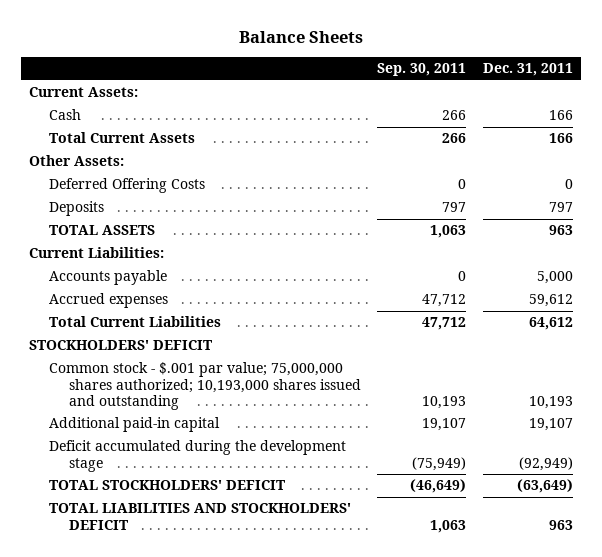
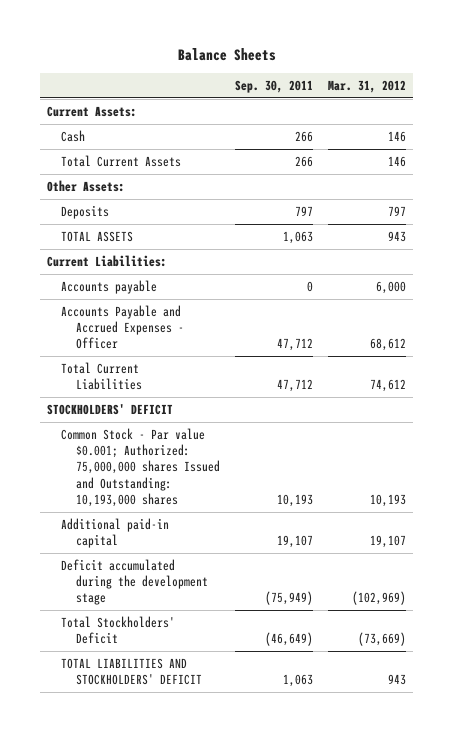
[482,63,573,77] Dec. 31, 2011 -> none
none -> [327,79,406,93] Mar. 31, 2012
[48,178,205,194] Deferred Offering Costs -> none
[48,293,168,309] Accrued expenses -> [61,304,184,350] Accounts Payable and Accrued Expenses - Officer
[48,362,361,411] Common stock - $.001 par value; 75,000,000 shares authorized; 10,193,000 shares issued and outstanding -> [61,427,220,507] Common Stock - Par value $0.001; Authorized: 75,000,000 shares Issued and Outstanding: 10,193,000 shares
[48,480,285,491] TOTAL STOCKHOLDERS' DEFICIT -> [61,615,176,645] Total Stockholders' Deficit

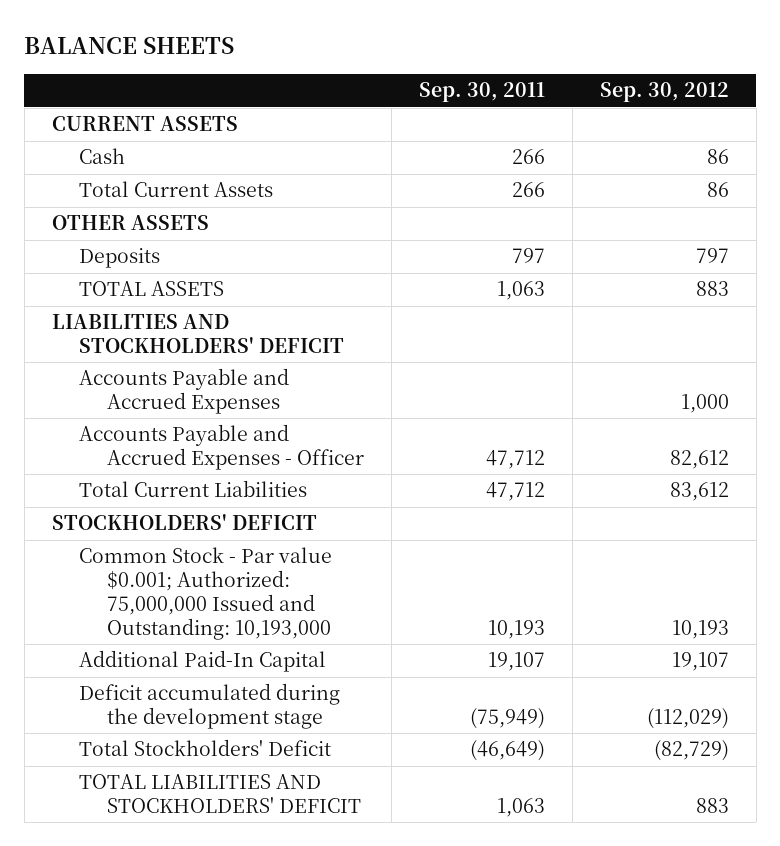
[177,47,276,61] Balance Sheets -> [24,37,235,55] BALANCE SHEETS
[327,79,406,93] Mar. 31, 2012 -> none
none -> [599,82,729,103] Sep. 30, 2012
[47,105,138,117] Current Assets: -> [51,116,238,132] CURRENT ASSETS
[47,179,126,192] Other Assets: -> [51,215,209,231] OTHER ASSETS
[47,254,168,267] Current Liabilities: -> none
[61,279,158,294] Accounts payable -> none
none -> [51,314,345,354] LIABILITIES AND STOCKHOLDERS' DEFICIT
none -> [79,368,290,415] Accounts Payable and Accrued Expenses
[61,427,220,507] Common Stock - Par value $0.001; Authorized: 75,000,000 shares Issued and Outstanding: 10,193,000 shares -> [79,547,333,640] Common Stock - Par value $0.001; Authorized: 75,000,000 Issued and Outstanding: 10,193,000
[61,517,170,549] Additional paid-in capital -> [79,650,327,673] Additional Paid-In Capital

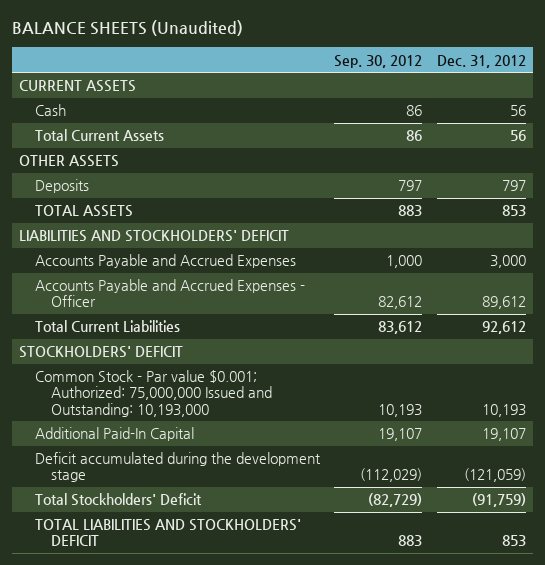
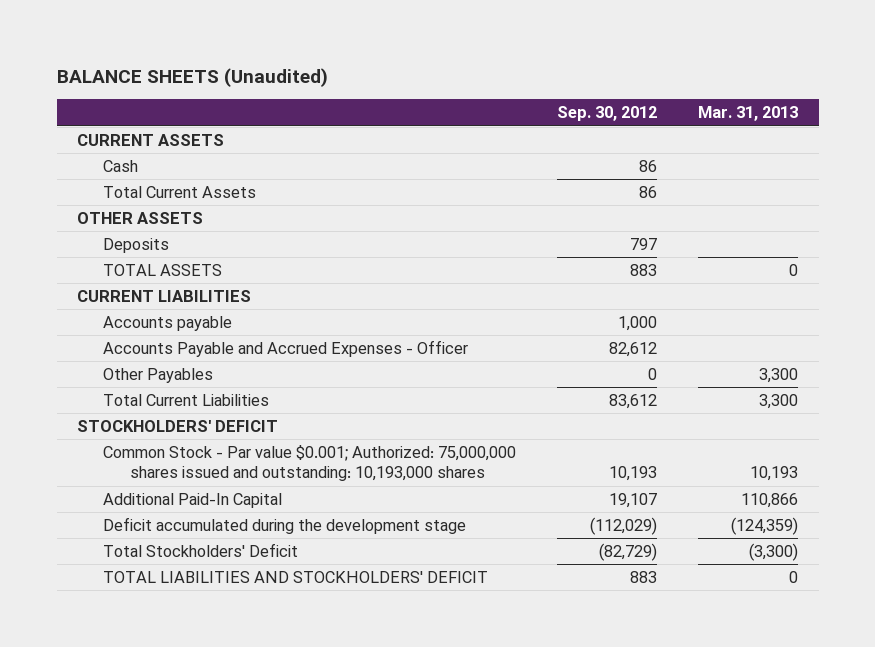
[436,54,526,68] Dec. 31, 2012 -> none
none -> [698,106,799,122] Mar. 31, 2013
[19,230,290,243] LIABILITIES AND STOCKHOLDERS' DEFICIT -> none
none -> [77,289,252,302] CURRENT LIABILITIES
[35,254,297,269] Accounts Payable and Accrued Expenses -> [103,315,233,331] Accounts payable
none -> [103,367,214,383] Other Payables
[35,370,273,417] Common Stock - Par value $0.001; Authorized: 75,000,000 Issued and Outstanding: 10,193,000 -> [103,444,517,482] Common Stock - Par value $0.001; Authorized: 75,000,000 shares issued and outstanding: 10,193,000 shares

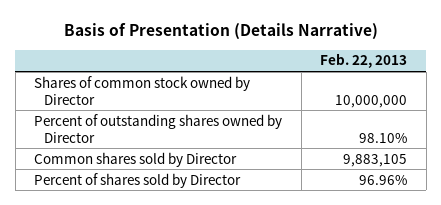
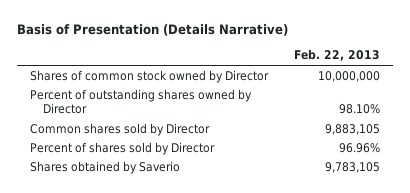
none -> [29,160,180,174] Shares obtained by Saverio

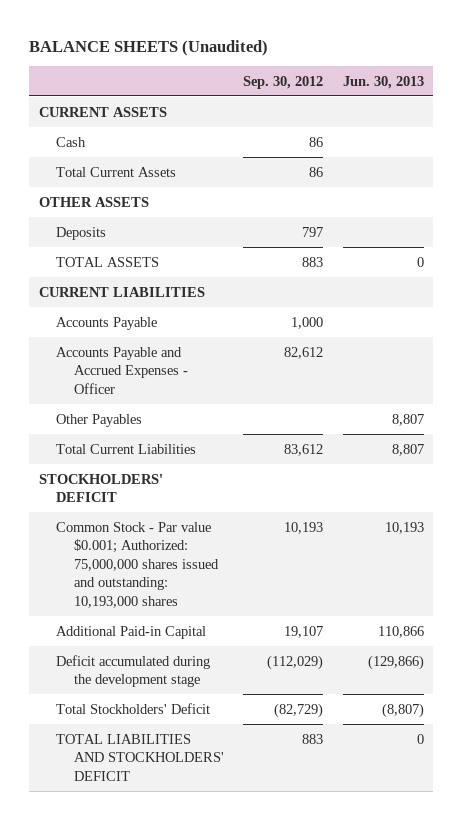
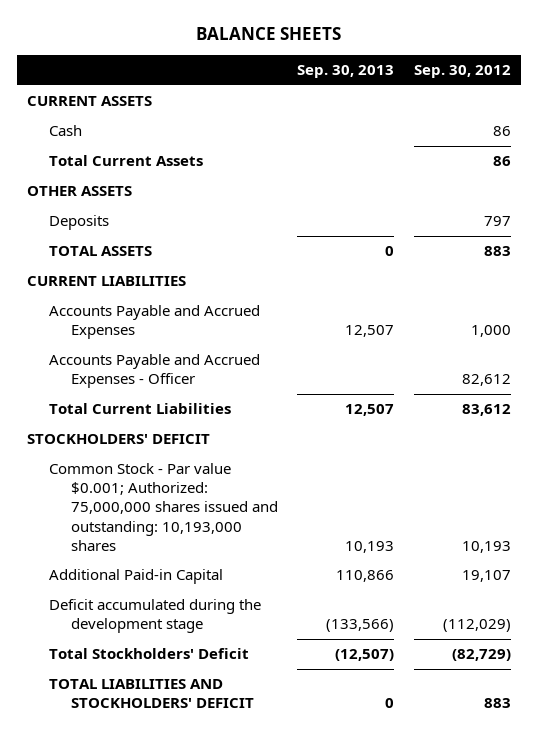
[29,39,269,56] BALANCE SHEETS (Unaudited) -> [196,27,342,41] BALANCE SHEETS
[342,75,424,89] Jun. 30, 2013 -> none
none -> [297,65,395,79] Sep. 30, 2013
[56,316,158,330] Accounts Payable -> [48,305,260,340] Accounts Payable and Accrued Expenses
[56,413,143,427] Other Payables -> none

